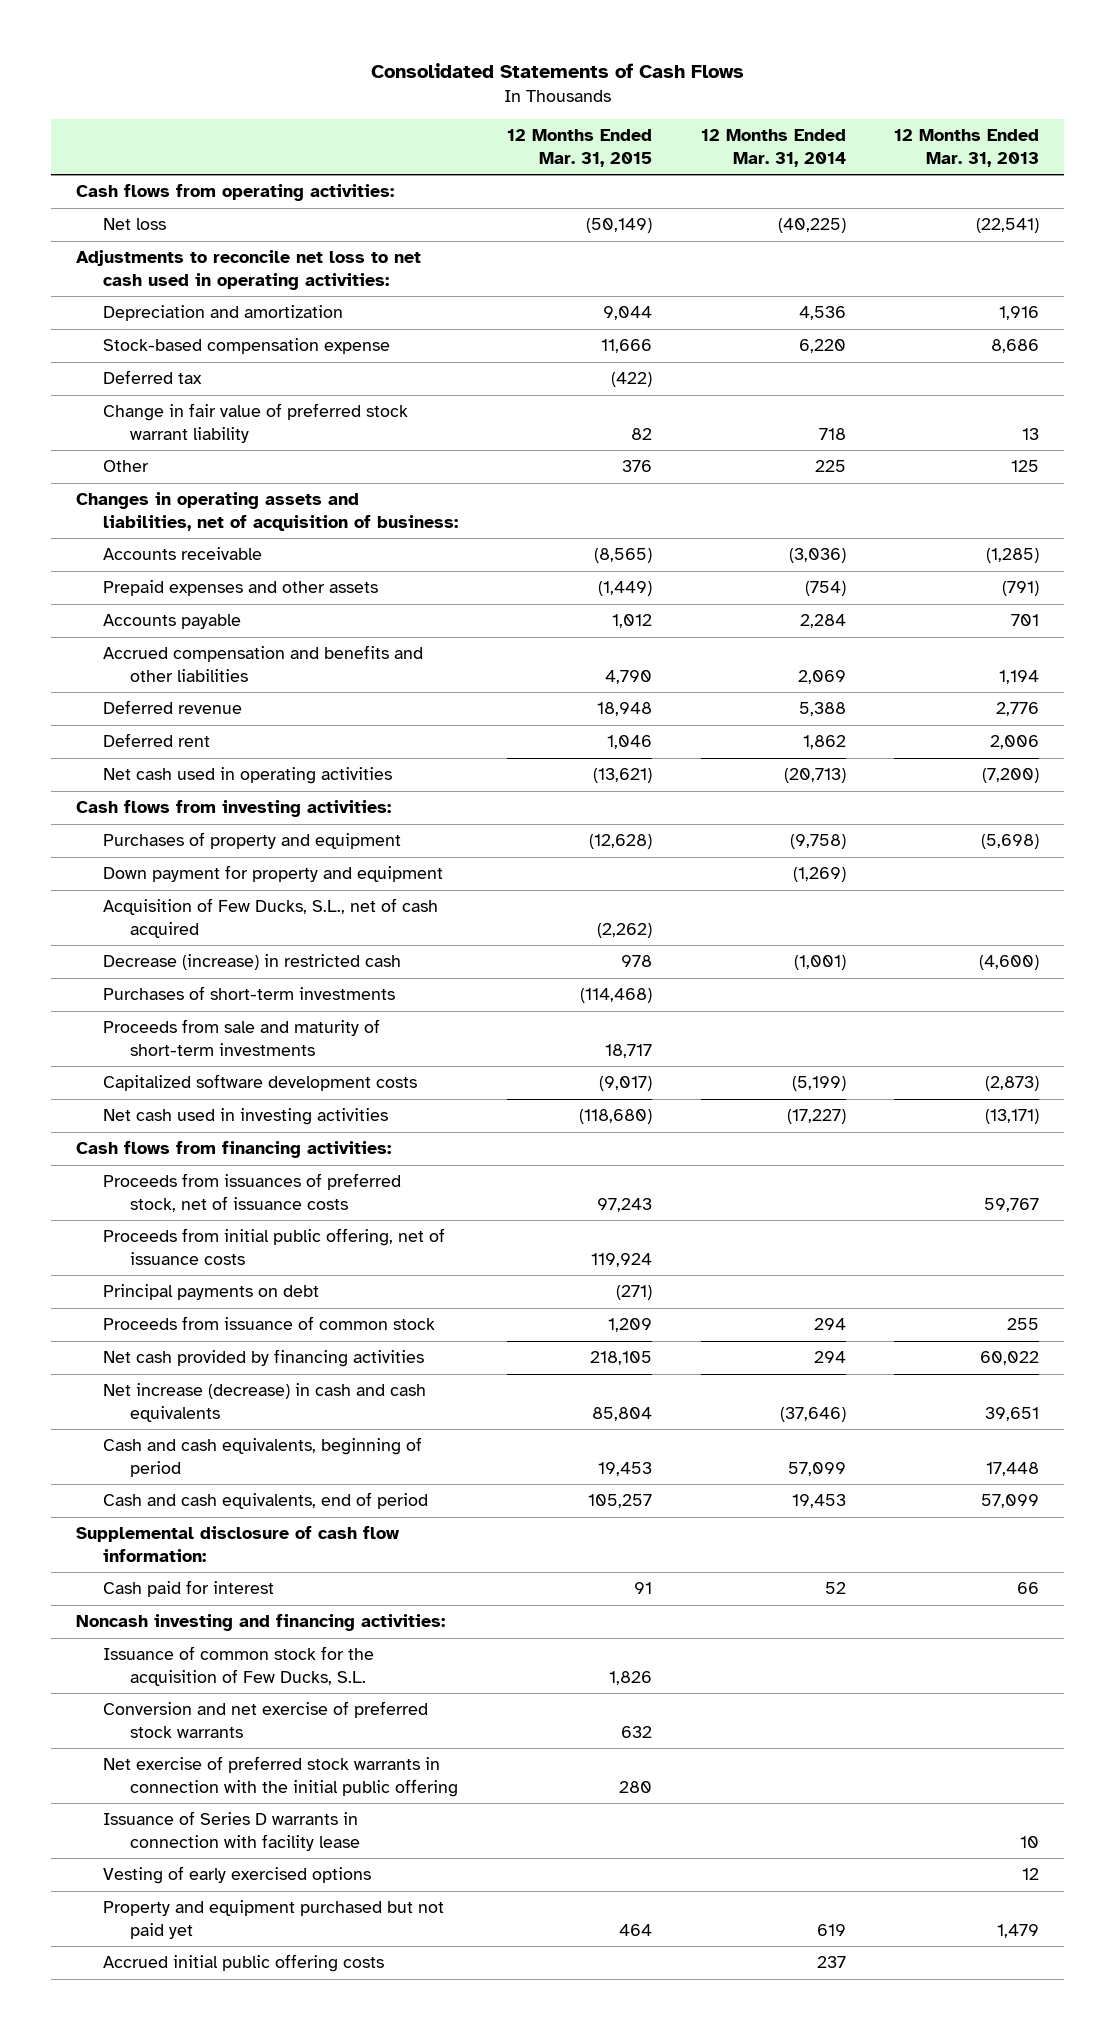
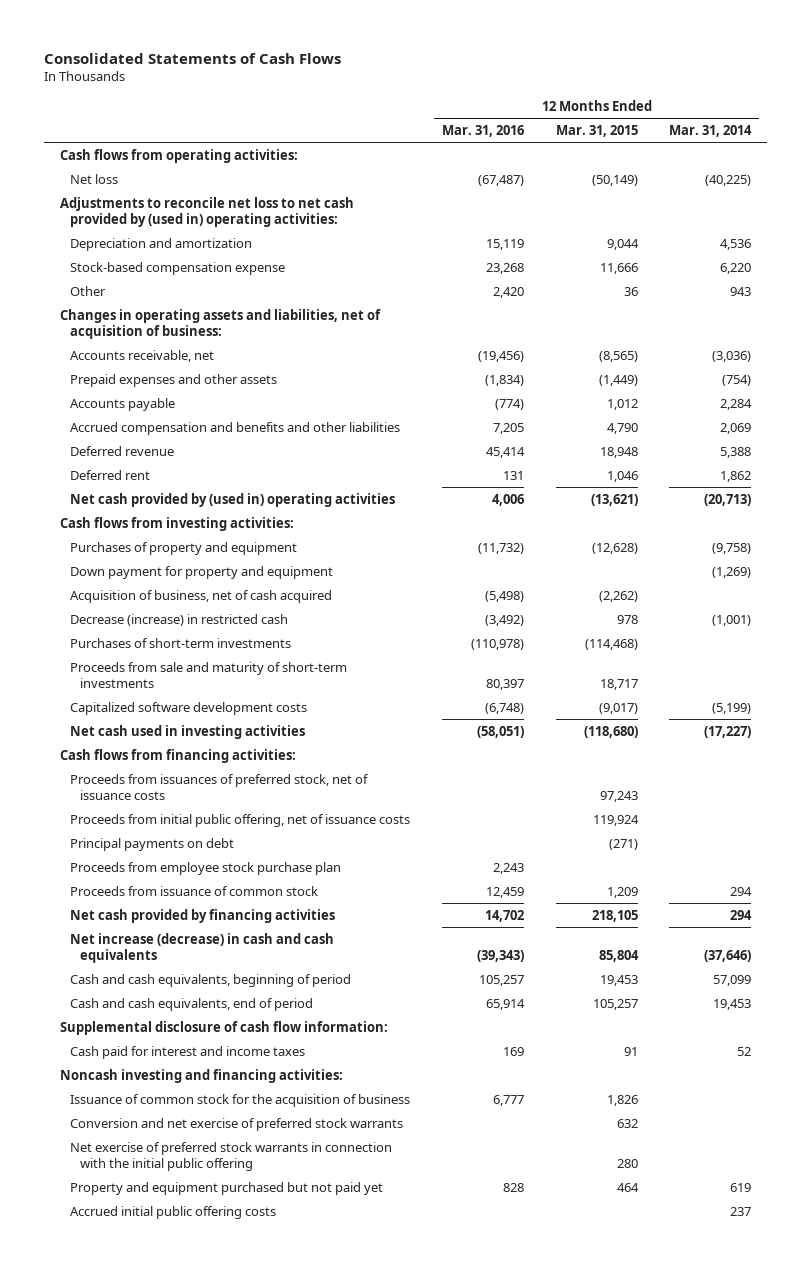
[894,129,1040,167] 12 Months Ended Mar. 31, 2013 -> none
none -> [441,124,524,137] Mar. 31, 2016
[75,250,421,290] Adjustments to reconcile net loss to net cash used in operating activities: -> [59,196,354,227] Adjustments to reconcile net loss to net cash provided by (used in) operating activities:
[102,370,202,385] Deferred tax -> none
[102,403,408,443] Change in fair value of preferred stock warrant liability -> none
[621,460,652,473] 376 -> [623,286,638,296] 36
[814,460,846,473] 225 -> [730,286,752,296] 943
[102,547,262,561] Accounts receivable -> [69,349,214,362] Accounts receivable, net
[102,767,392,785] Net cash used in operating activities -> [69,492,395,507] Net cash provided by (used in) operating activities
[102,898,438,938] Acquisition of Few Ducks, S.L., net of cash acquired -> [69,589,332,603] Acquisition of business, net of cash acquired
none -> [69,861,341,875] Proceeds from employee stock purchase plan
[102,1580,274,1598] Cash paid for interest -> [69,1045,305,1059] Cash paid for interest and income taxes
[102,1646,374,1686] Issuance of common stock for the acquisition of Few Ducks, S.L. -> [69,1093,410,1107] Issuance of common stock for the acquisition of business
[102,1811,360,1851] Issuance of Series D warrants in connection with facility lease -> none
[102,1866,371,1885] Vesting of early exercised options -> none

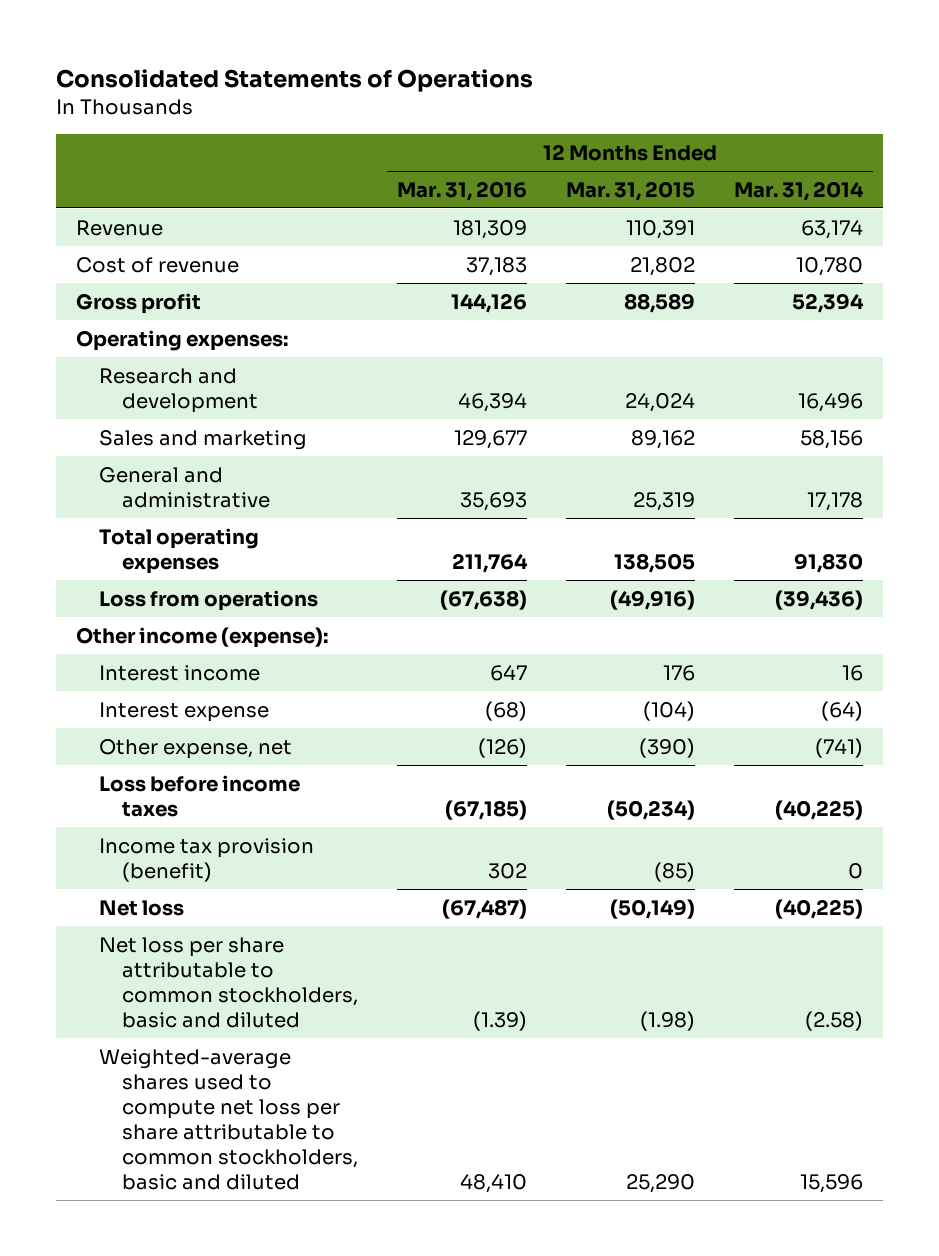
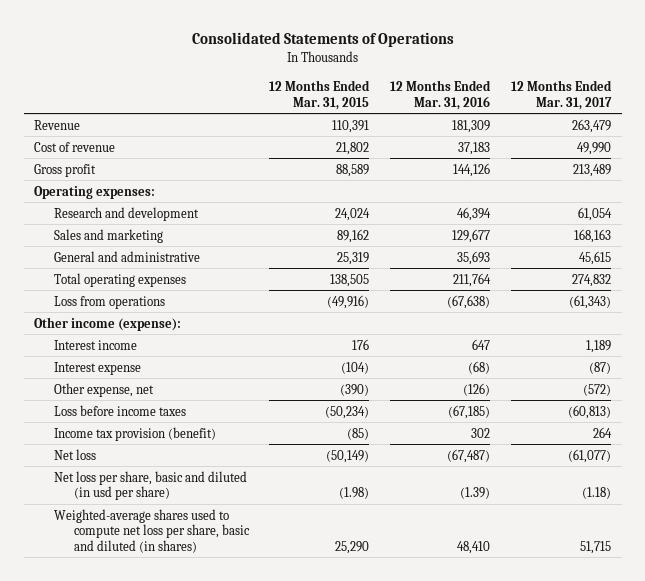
[734,180,865,201] Mar. 31, 2014 -> none
none -> [511,80,613,110] 12 Months Ended Mar. 31, 2017
[99,936,358,1028] Net loss per share attributable to common stockholders, basic and diluted -> [53,470,247,501] Net loss per share, basic and diluted (in usd per share)
[99,1048,358,1190] Weighted-average shares used to compute net loss per share attributable to common stockholders, basic and diluted -> [53,508,250,553] Weighted-average shares used to compute net loss per share, basic and diluted (in shares)

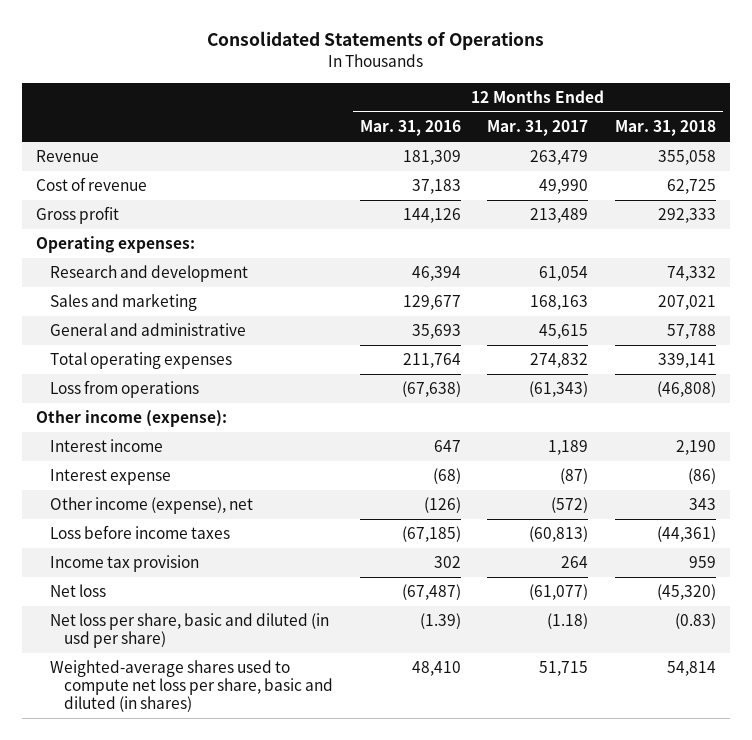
[269,80,371,110] 12 Months Ended Mar. 31, 2015 -> none
none -> [615,120,717,137] Mar. 31, 2018
[53,382,154,397] Other expense, net -> [49,497,253,515] Other income (expense), net
[53,426,216,441] Income tax provision (benefit) -> [49,555,199,573] Income tax provision

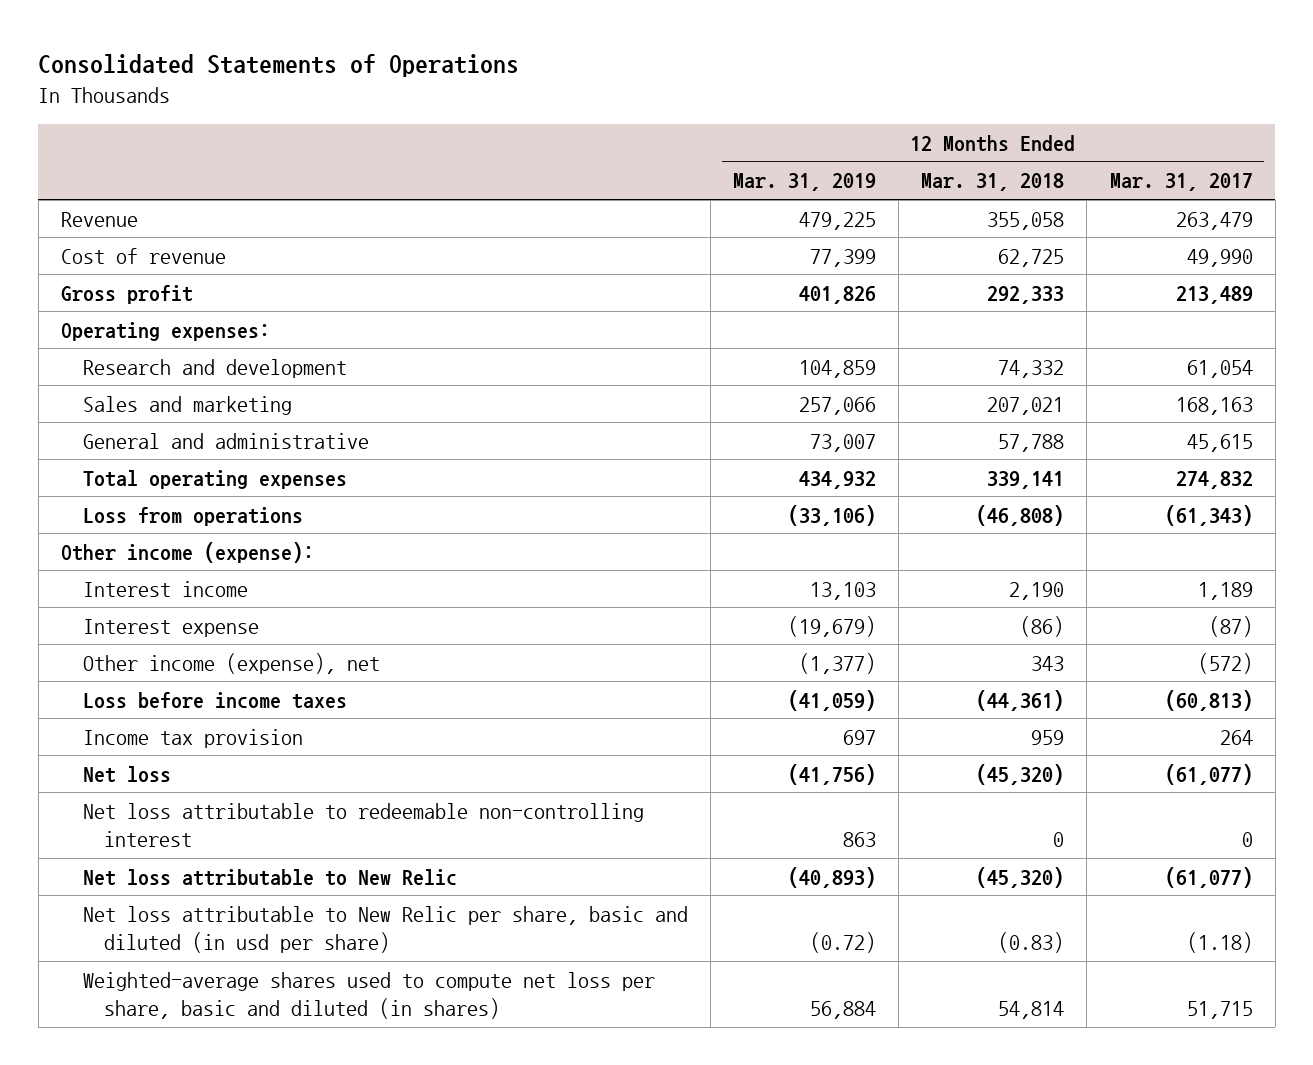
[359,120,461,137] Mar. 31, 2016 -> none
none -> [732,173,876,192] Mar. 31, 2019
none -> [82,802,644,848] Net loss attributable to redeemable non-controlling interest
none -> [82,868,457,886] Net loss attributable to New Relic
[49,613,329,649] Net loss per share, basic and diluted (in usd per share) -> [82,905,688,954] Net loss attributable to New Relic per share, basic and diluted (in usd per share)

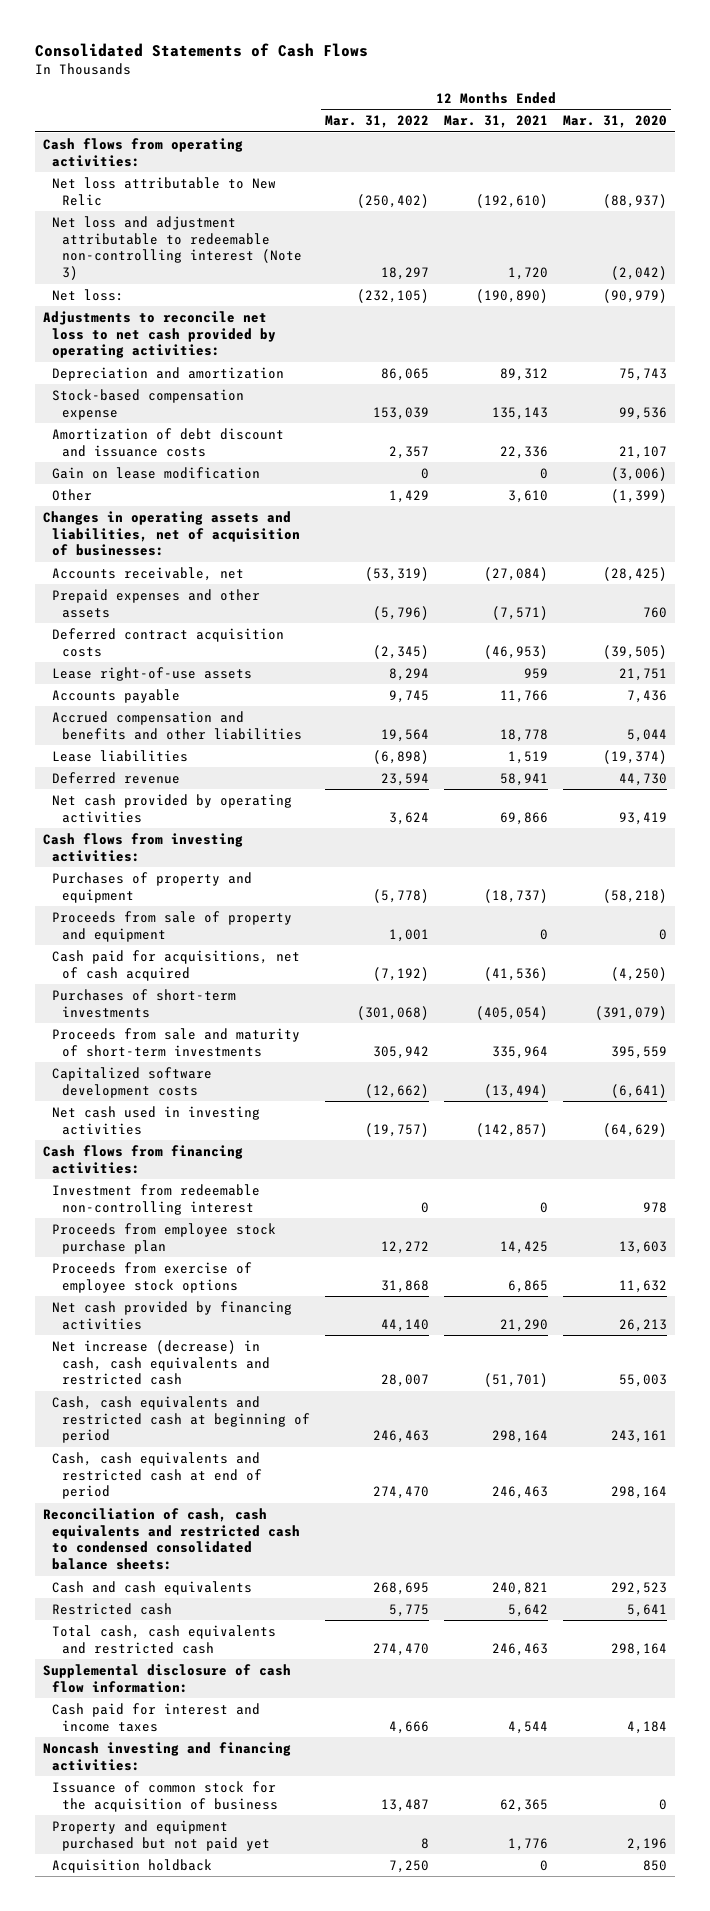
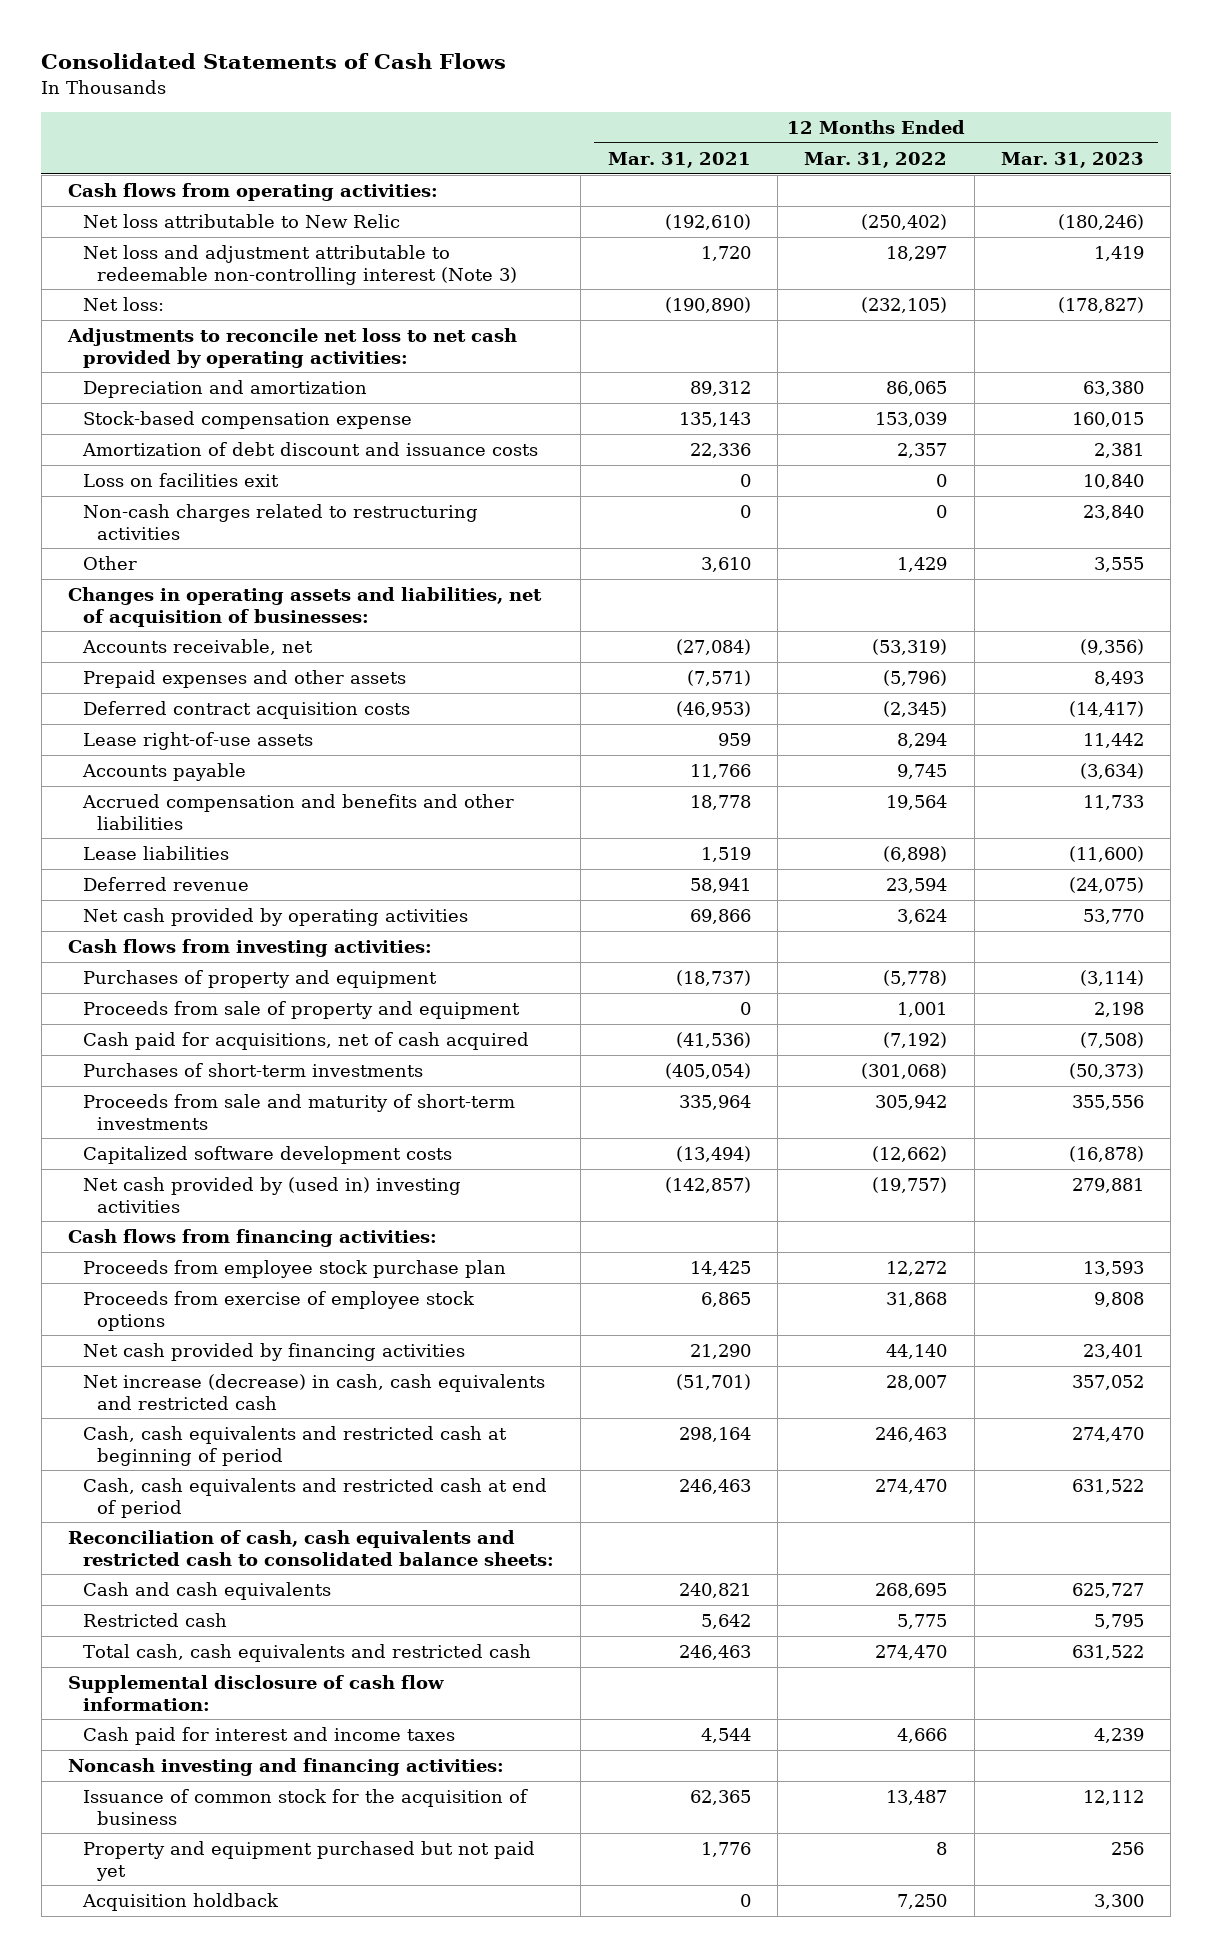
[563,115,668,129] Mar. 31, 2020 -> none
none -> [1001,151,1145,168] Mar. 31, 2023
[52,466,261,479] Gain on lease modification -> none
none -> [82,473,279,488] Loss on facilities exit
none -> [82,504,478,540] Non-cash charges related to restructuring activities
[52,1105,261,1135] Net cash used in investing activities -> [82,1177,461,1213] Net cash provided by (used in) investing activities
[52,1183,261,1215] Investment from redeemable non-controlling interest -> none
[42,1507,301,1571] Reconciliation of cash, cash equivalents and restricted cash to condensed consolidated balance sheets: -> [68,1530,554,1566] Reconciliation of cash, cash equivalents and restricted cash to consolidated balance sheets:

